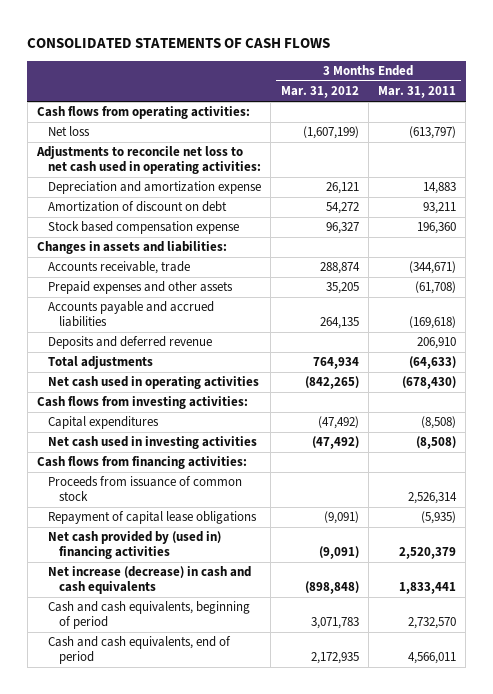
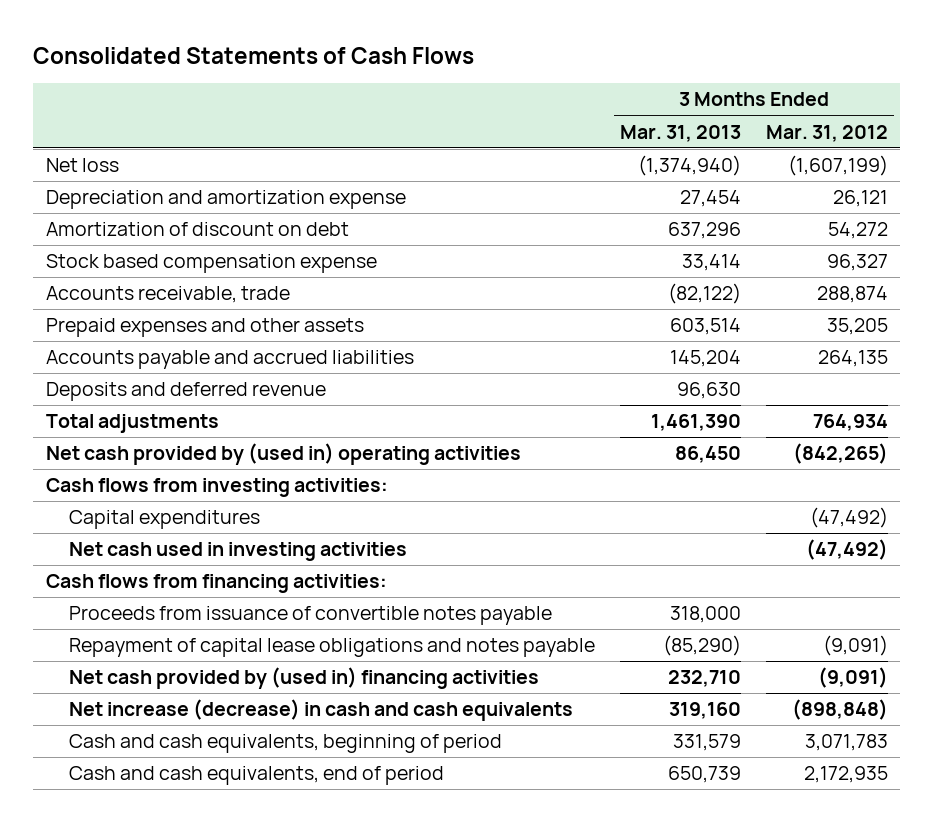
[27,37,331,48] CONSOLIDATED STATEMENTS OF CASH FLOWS -> [33,46,475,64] Consolidated Statements of Cash Flows
[378,86,457,99] Mar. 31, 2011 -> none
none -> [620,124,742,142] Mar. 31, 2013
[37,106,251,120] Cash flows from operating activities: -> none
[36,146,262,175] Adjustments to reconcile net loss to net cash used in operating activities: -> none
[37,241,228,255] Changes in assets and liabilities: -> none
[48,376,260,390] Net cash used in operating activities -> [45,443,521,466] Net cash provided by (used in) operating activities
[48,476,243,502] Proceeds from issuance of common stock -> none
none -> [69,606,553,626] Proceeds from issuance of convertible notes payable
[48,511,258,525] Repayment of capital lease obligations -> [69,638,596,658] Repayment of capital lease obligations and notes payable

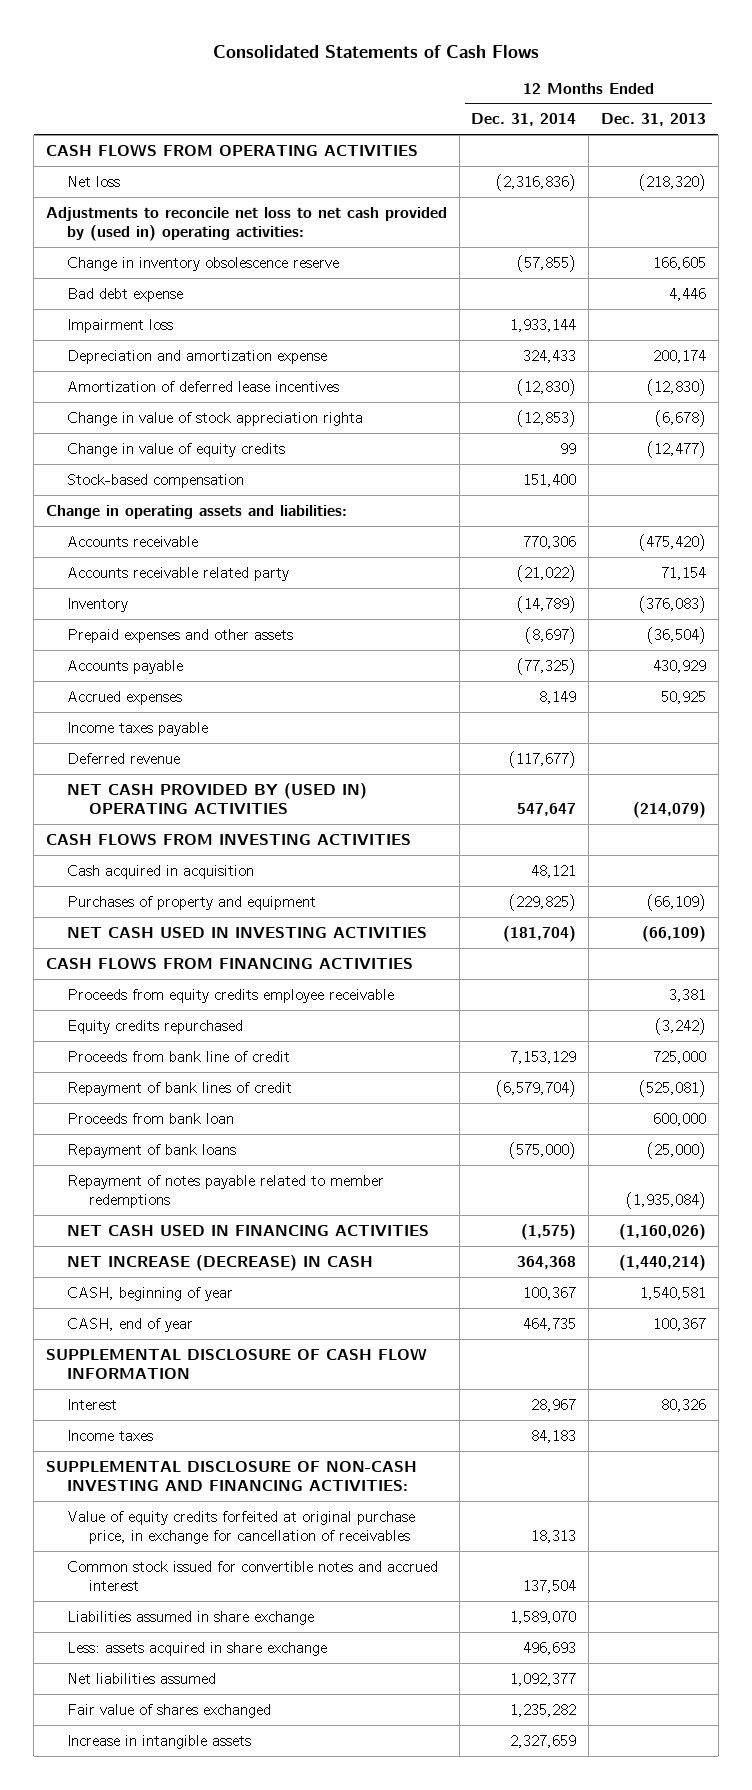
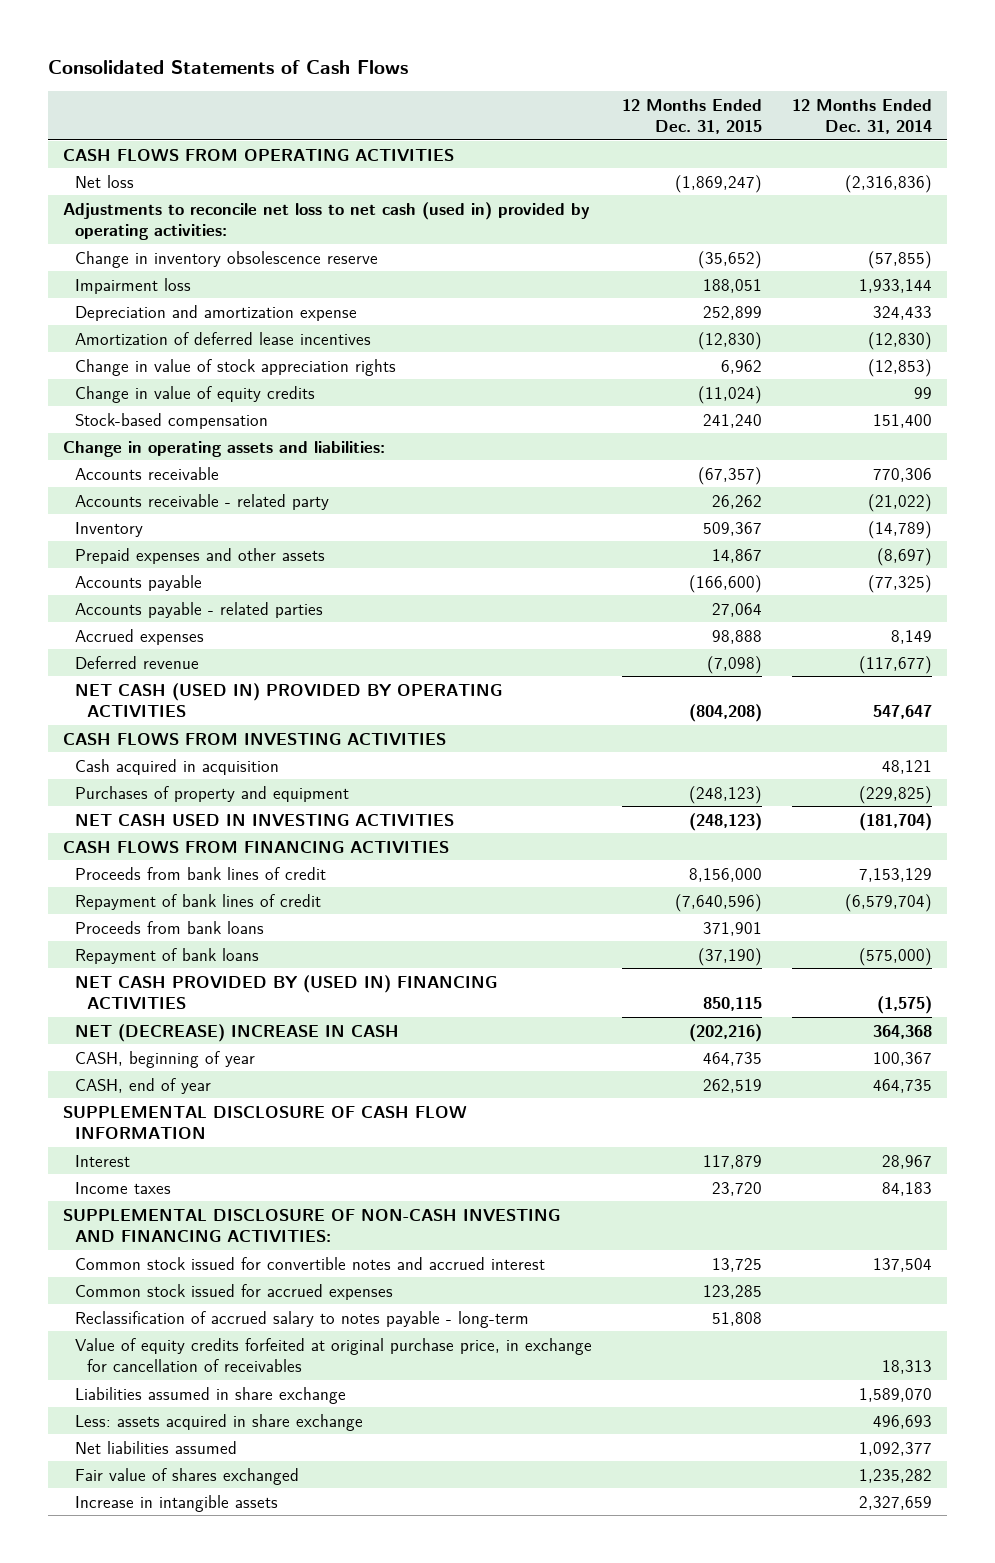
[601,113,707,127] Dec. 31, 2013 -> none
none -> [622,98,763,135] 12 Months Ended Dec. 31, 2015
[45,206,447,241] Adjustments to reconcile net loss to net cash provided by (used in) operating activities: -> [62,201,590,240] Adjustments to reconcile net loss to net cash (used in) provided by operating activities:
[67,287,184,302] Bad debt expense -> none
[67,411,364,426] Change in value of stock appreciation righta -> [74,358,396,376] Change in value of stock appreciation rights
[67,566,290,581] Accounts receivable related party -> [74,493,329,510] Accounts receivable - related party
none -> [74,601,323,618] Accounts payable - related parties
[67,721,209,736] Income taxes payable -> none
[67,782,368,814] NET CASH PROVIDED BY (USED IN) OPERATING ACTIVITIES -> [74,682,502,717] NET CASH (USED IN) PROVIDED BY OPERATING ACTIVITIES
[67,988,395,1003] Proceeds from equity credits employee receivable -> none
[67,1019,244,1034] Equity credits repurchased -> none
[67,1050,291,1062] Proceeds from bank line of credit -> [74,866,326,880] Proceeds from bank lines of credit
[67,1112,235,1124] Proceeds from bank loan -> [74,920,264,934] Proceeds from bank loans
[67,1174,385,1208] Repayment of notes payable related to member redemptions -> none
[67,1224,430,1236] NET CASH USED IN FINANCING ACTIVITIES -> [74,974,497,1009] NET CASH PROVIDED BY (USED IN) FINANCING ACTIVITIES
[67,1254,374,1271] NET INCREASE (DECREASE) IN CASH -> [74,1023,399,1042] NET (DECREASE) INCREASE IN CASH
none -> [74,1283,393,1300] Common stock issued for accrued expenses
none -> [74,1310,529,1328] Reclassification of accrued salary to notes payable - long-term
[67,1510,416,1544] Value of equity credits forfeited at original purchase price, in exchange for cancellation of receivables -> [74,1337,592,1372] Value of equity credits forfeited at original purchase price, in exchange for cancellation of receivables

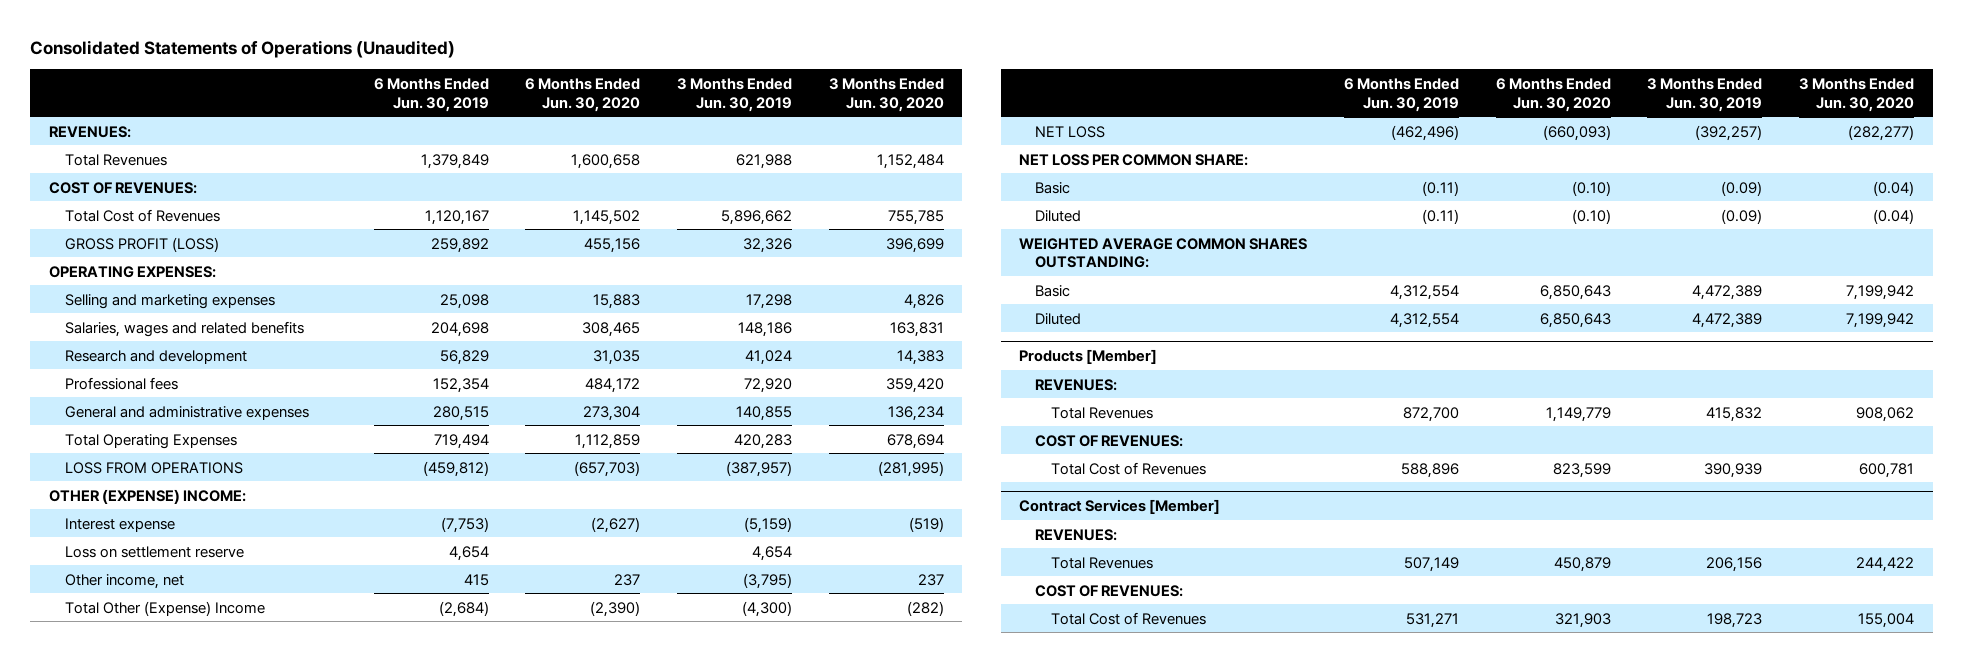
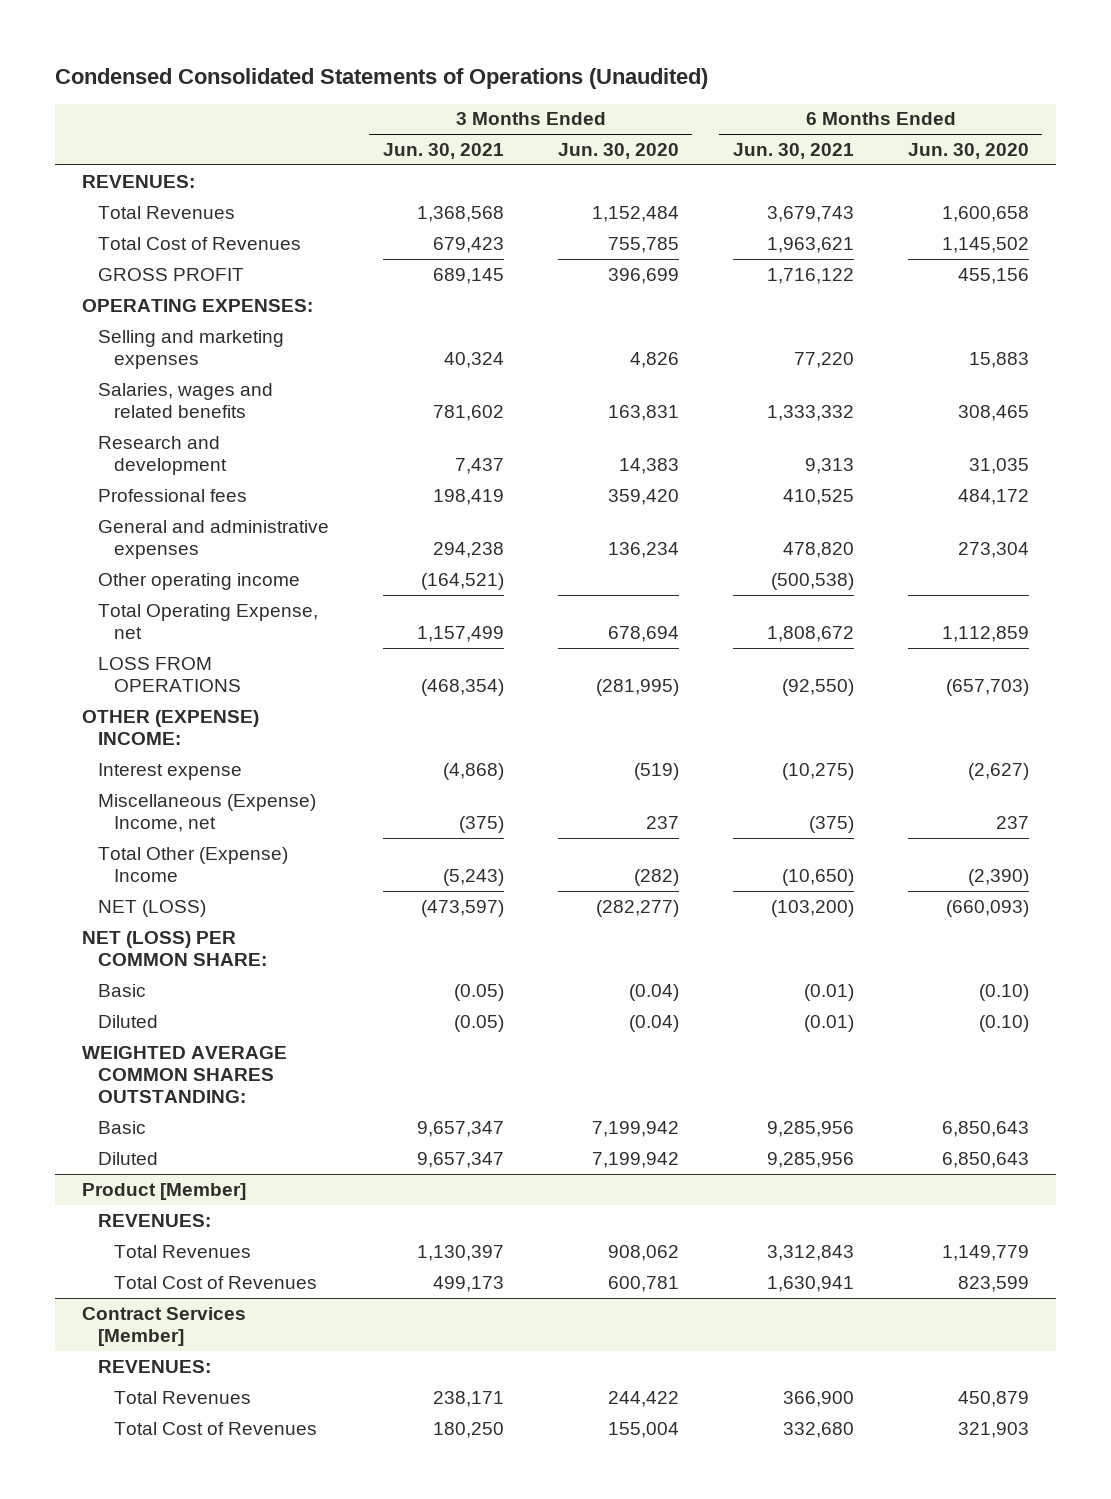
[30,39,456,58] Consolidated Statements of Operations (Unaudited) -> [54,68,708,90] Condensed Consolidated Statements of Operations (Unaudited)
[373,77,489,112] 6 Months Ended Jun. 30, 2019 -> none
[677,77,793,112] 3 Months Ended Jun. 30, 2019 -> none
none -> [382,142,504,159] Jun. 30, 2021
none -> [732,142,854,159] Jun. 30, 2021
[48,181,197,194] COST OF REVENUES: -> none
[64,236,219,252] GROSS PROFIT (LOSS) -> [97,267,244,281] GROSS PROFIT
none -> [97,572,300,590] Other operating income
[64,433,237,449] Total Operating Expenses -> [97,603,318,640] Total Operating Expense, net
[64,545,244,558] Loss on settlement reserve -> none
[64,573,184,589] Other income, net -> [97,793,316,833] Miscellaneous (Expense) Income, net
[1034,125,1105,138] NET LOSS -> [97,899,206,917] NET (LOSS)
[1018,153,1248,166] NET LOSS PER COMMON SHARE: -> [81,930,267,967] NET (LOSS) PER COMMON SHARE:
[1018,348,1157,364] Products [Member] -> [81,1182,246,1200] Product [Member]
[1034,434,1183,447] COST OF REVENUES: -> none
[1034,584,1183,597] COST OF REVENUES: -> none

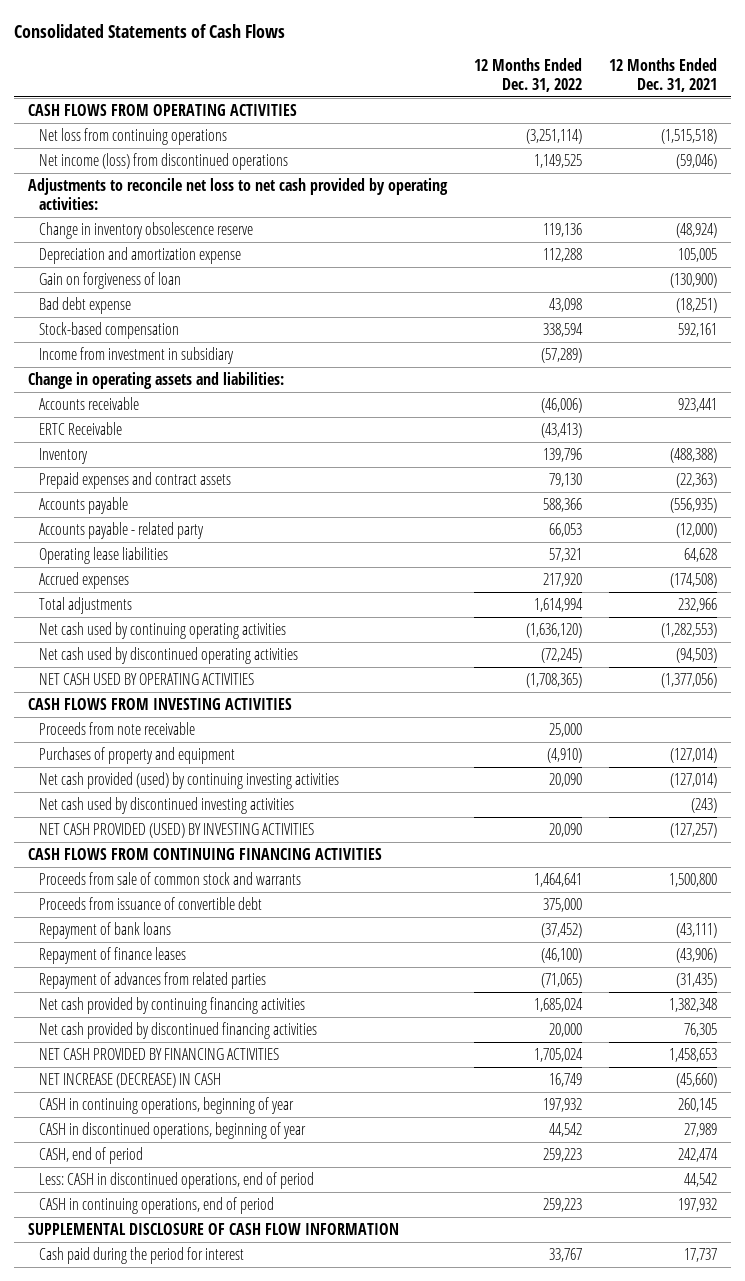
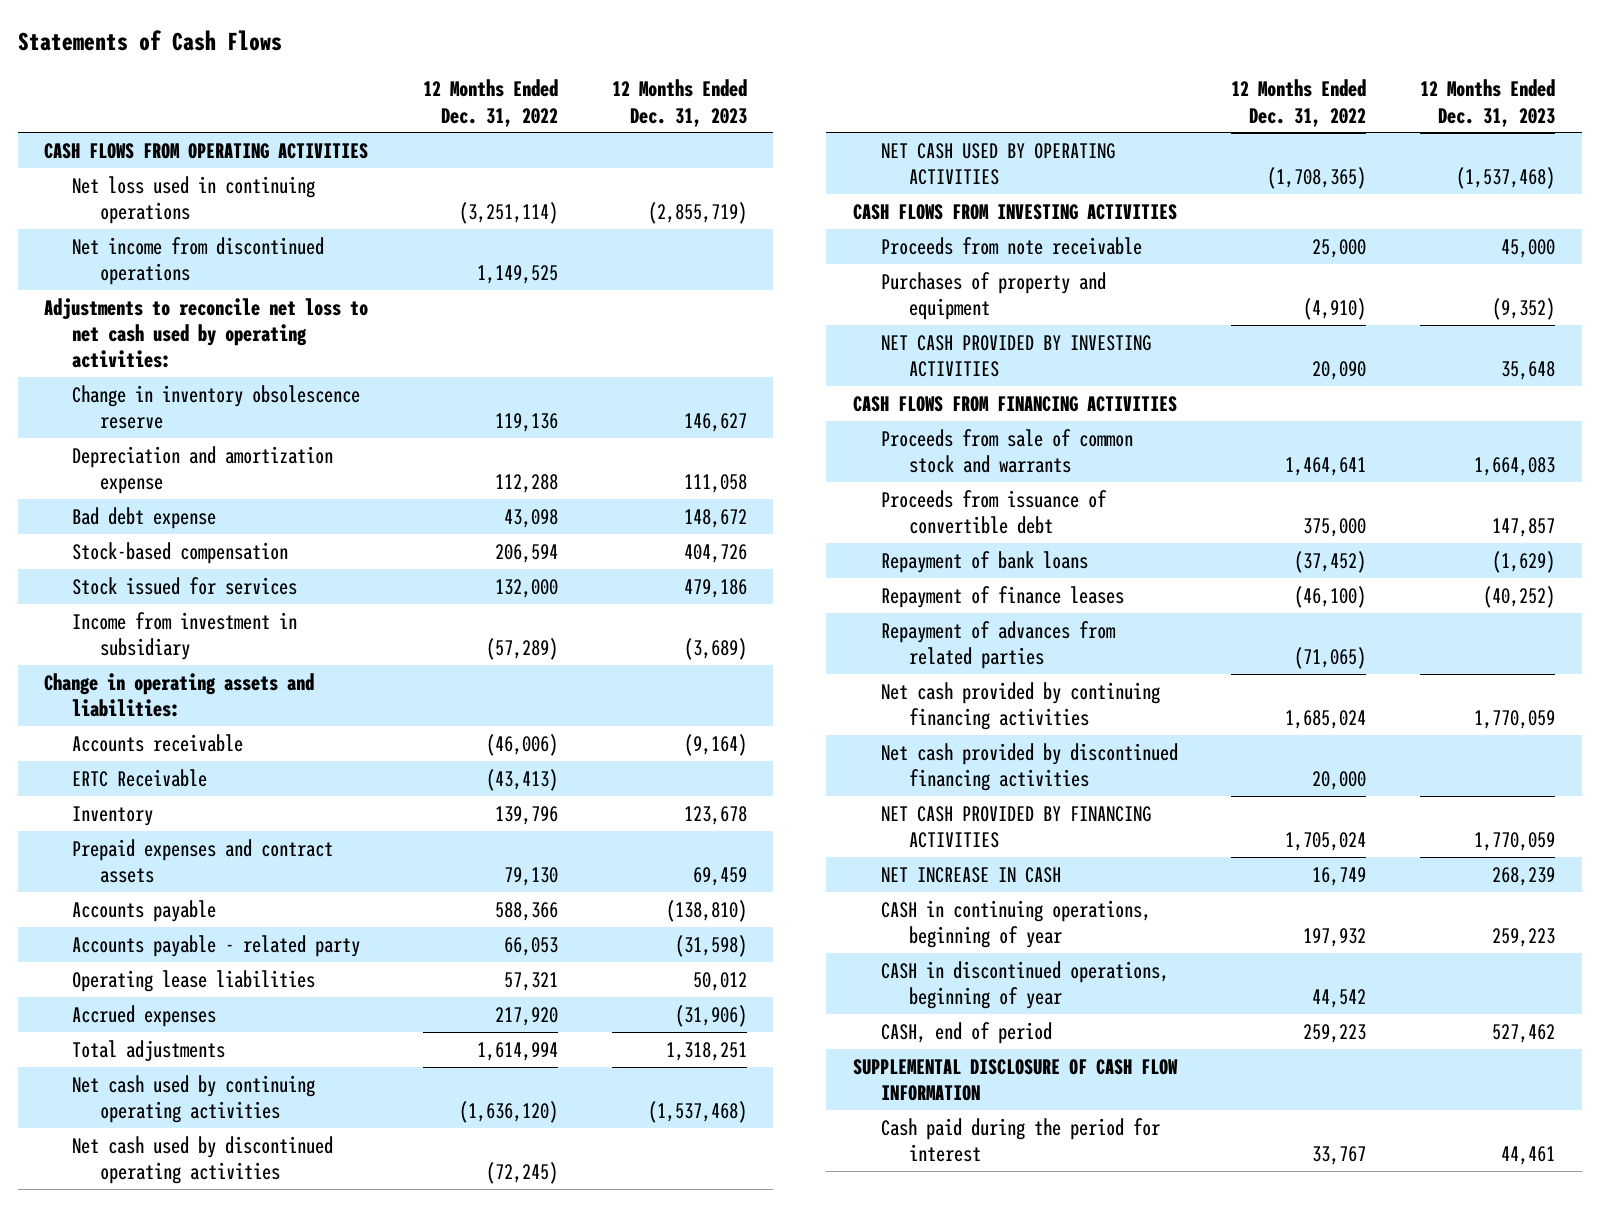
[13,23,285,38] Consolidated Statements of Cash Flows -> [17,30,282,52] Statements of Cash Flows
[609,58,718,93] 12 Months Ended Dec. 31, 2021 -> none
none -> [611,79,747,127] 12 Months Ended Dec. 31, 2023
[38,127,227,145] Net loss from continuing operations -> [72,175,316,224] Net loss used in continuing operations
[38,152,288,170] Net income (loss) from discontinued operations -> [72,236,325,285] Net income from discontinued operations
[27,177,448,210] Adjustments to reconcile net loss to net cash provided by operating activities: -> [44,297,369,369] Adjustments to reconcile net loss to net cash used by operating activities:
[38,271,181,289] Gain on forgiveness of loan -> none
[542,322,583,337] 338,594 -> [494,543,558,563] 206,594
none -> [72,576,298,595] Stock issued for services
[38,771,339,789] Net cash provided (used) by continuing investing activities -> none
[38,796,294,814] Net cash used by discontinued investing activities -> none
[38,822,314,838] NET CASH PROVIDED (USED) BY INVESTING ACTIVITIES -> [880,334,1151,377] NET CASH PROVIDED BY INVESTING ACTIVITIES
[27,847,382,860] CASH FLOWS FROM CONTINUING FINANCING ACTIVITIES -> [852,395,1177,412] CASH FLOWS FROM FINANCING ACTIVITIES
[38,1072,221,1088] NET INCREASE (DECREASE) IN CASH -> [880,866,1061,883] NET INCREASE IN CASH
[38,1171,314,1189] Less: CASH in discontinued operations, end of period -> none
[38,1196,274,1214] CASH in continuing operations, end of period -> none

